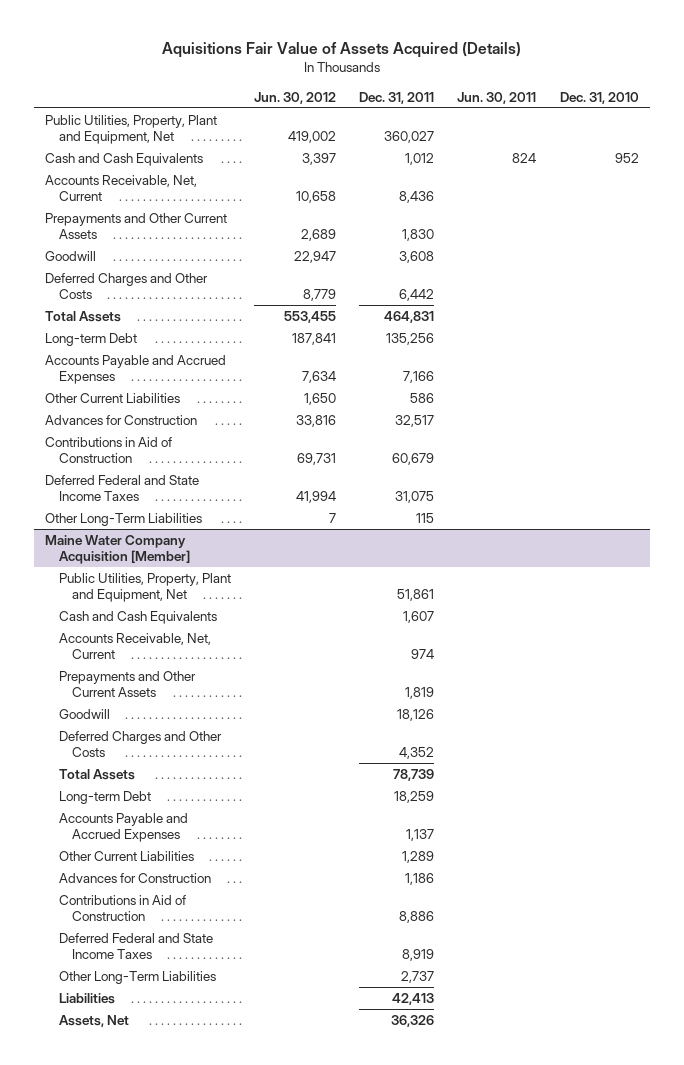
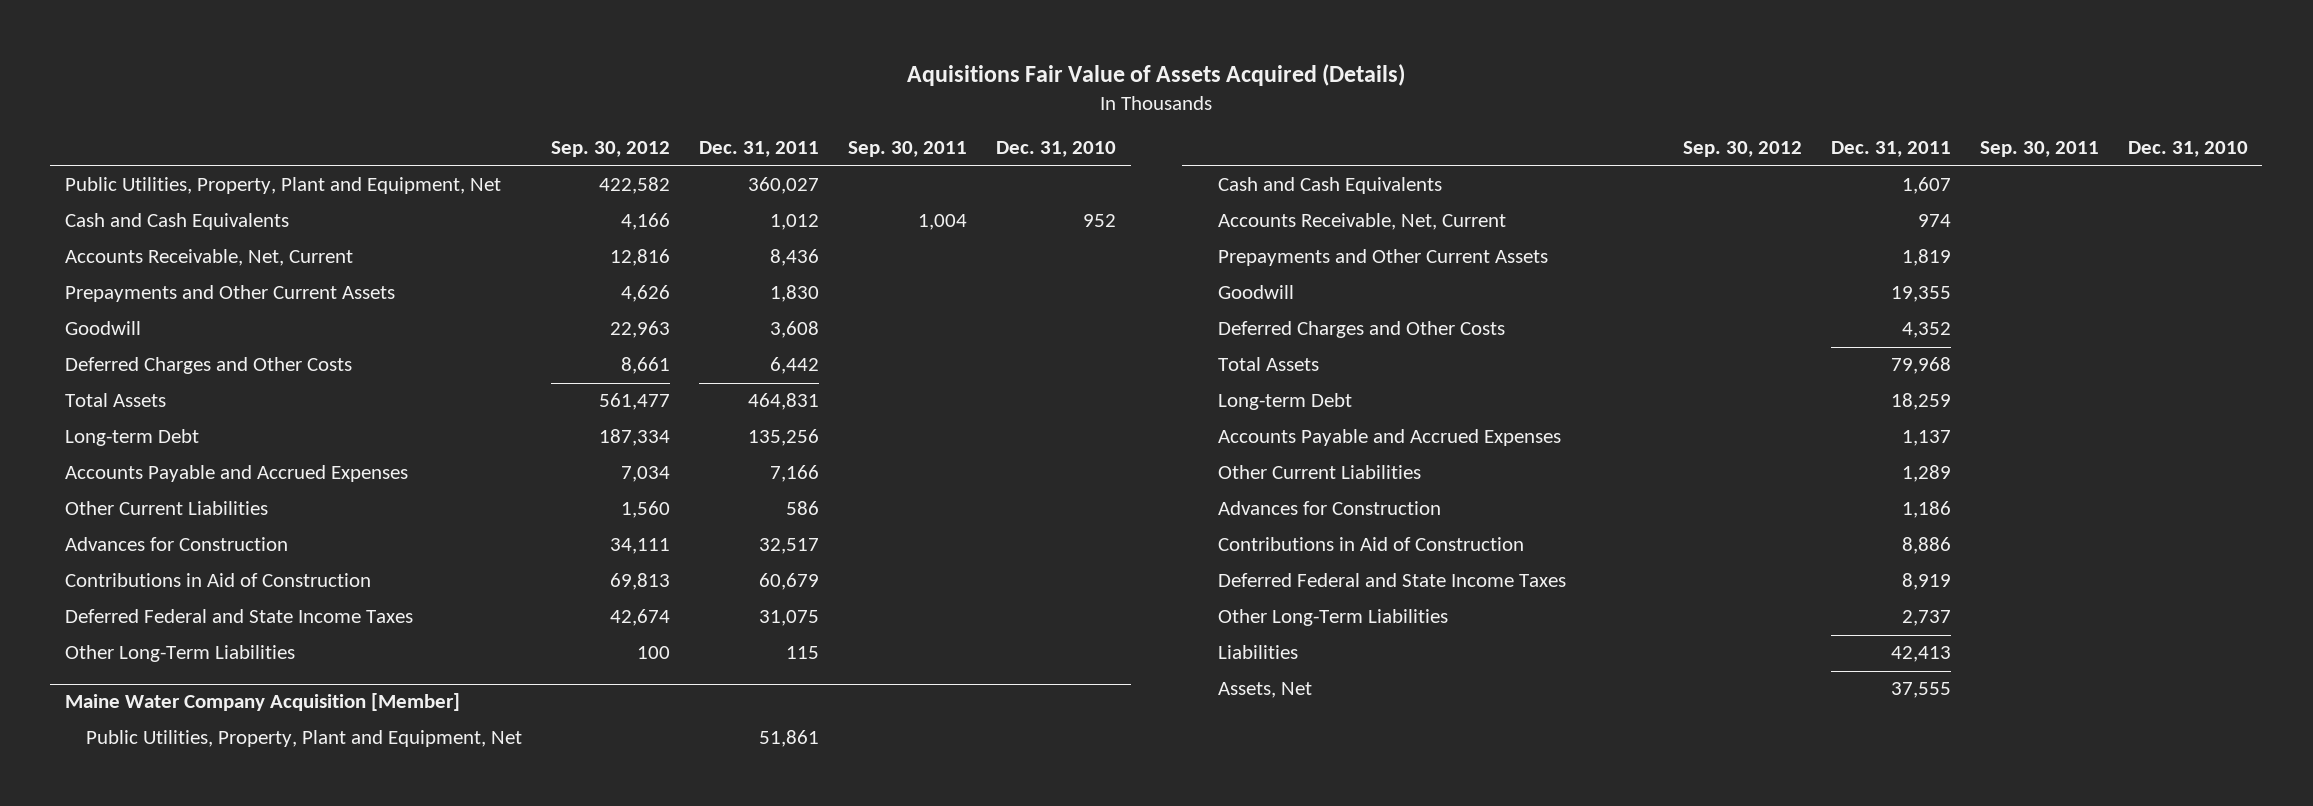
[253,91,336,104] Jun. 30, 2012 -> none
[457,91,537,104] Jun. 30, 2011 -> none
none -> [551,141,671,158] Sep. 30, 2012
none -> [848,141,968,158] Sep. 30, 2011
[397,709,435,722] 18,126 -> [1890,286,1951,303] 19,355
[393,769,435,782] 78,739 -> [1890,357,1951,375] 79,968
[391,1015,435,1028] 36,326 -> [1890,682,1951,699] 37,555

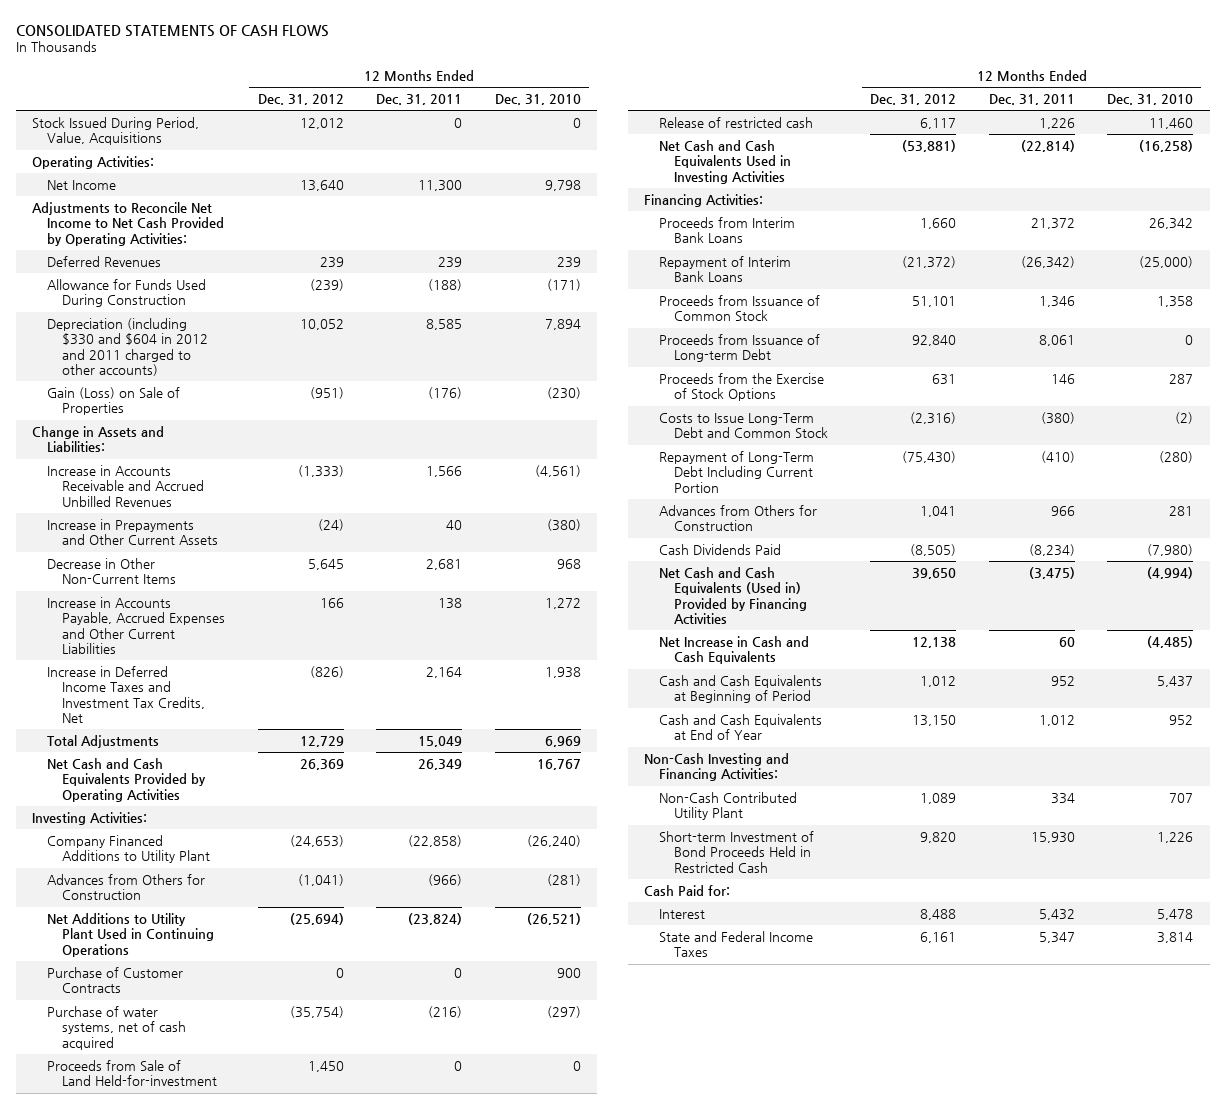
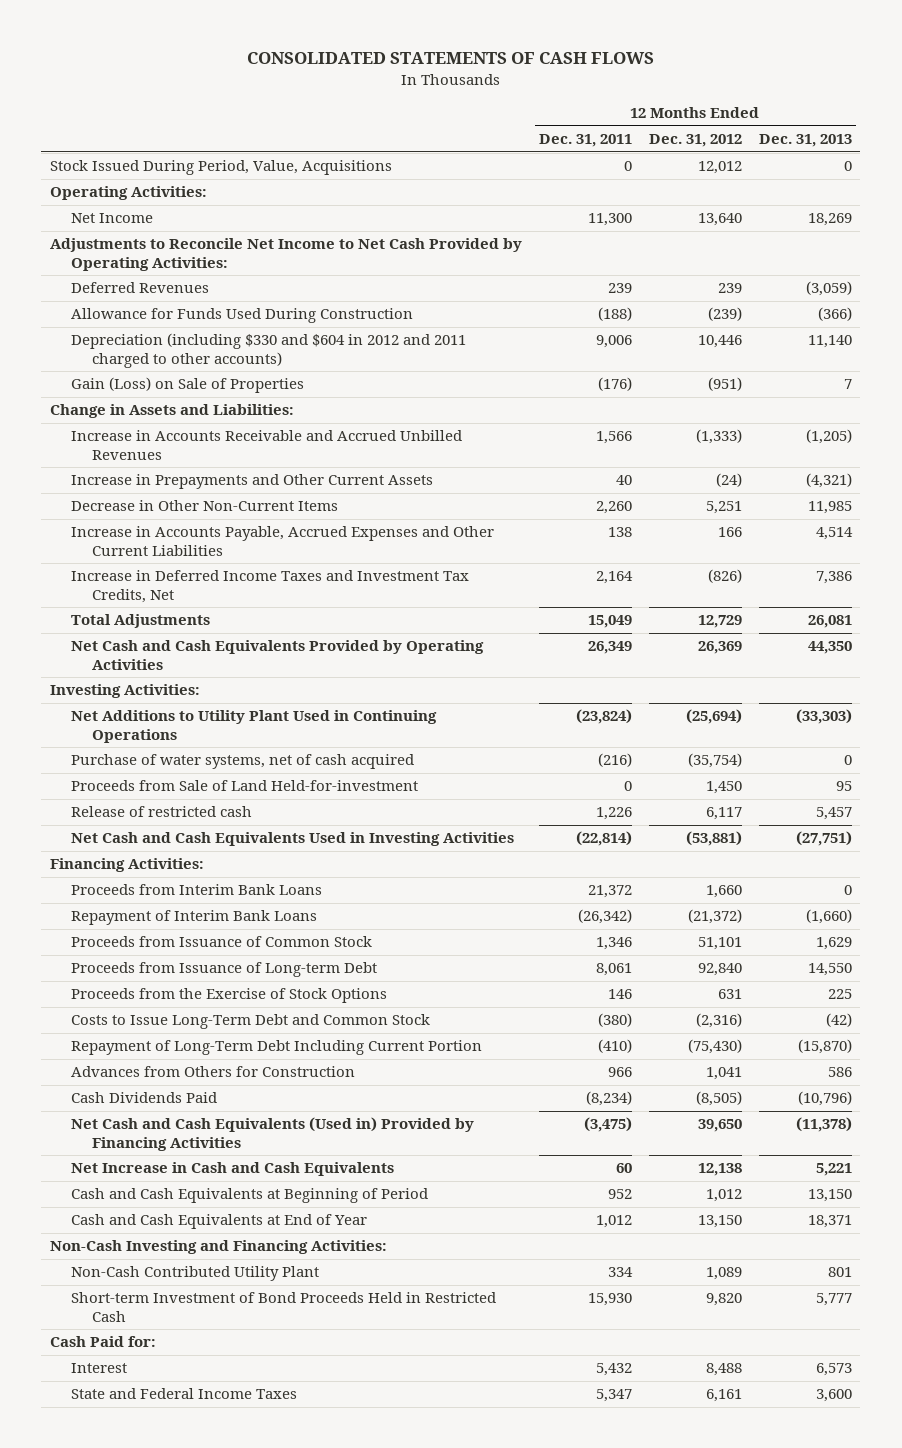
[494,93,581,105] Dec. 31, 2010 -> none
none -> [758,133,852,147] Dec. 31, 2013
[299,318,344,330] 10,052 -> [697,335,742,349] 10,446
[426,318,463,330] 8,585 -> [595,335,632,349] 9,006
[307,558,344,570] 5,645 -> [705,501,742,515] 5,251
[426,558,463,570] 2,681 -> [595,501,632,515] 2,260
[46,834,210,864] Company Financed Additions to Utility Plant -> none
[46,873,205,901] Advances from Others for Construction -> none
[46,966,183,994] Purchase of Customer Contracts -> none

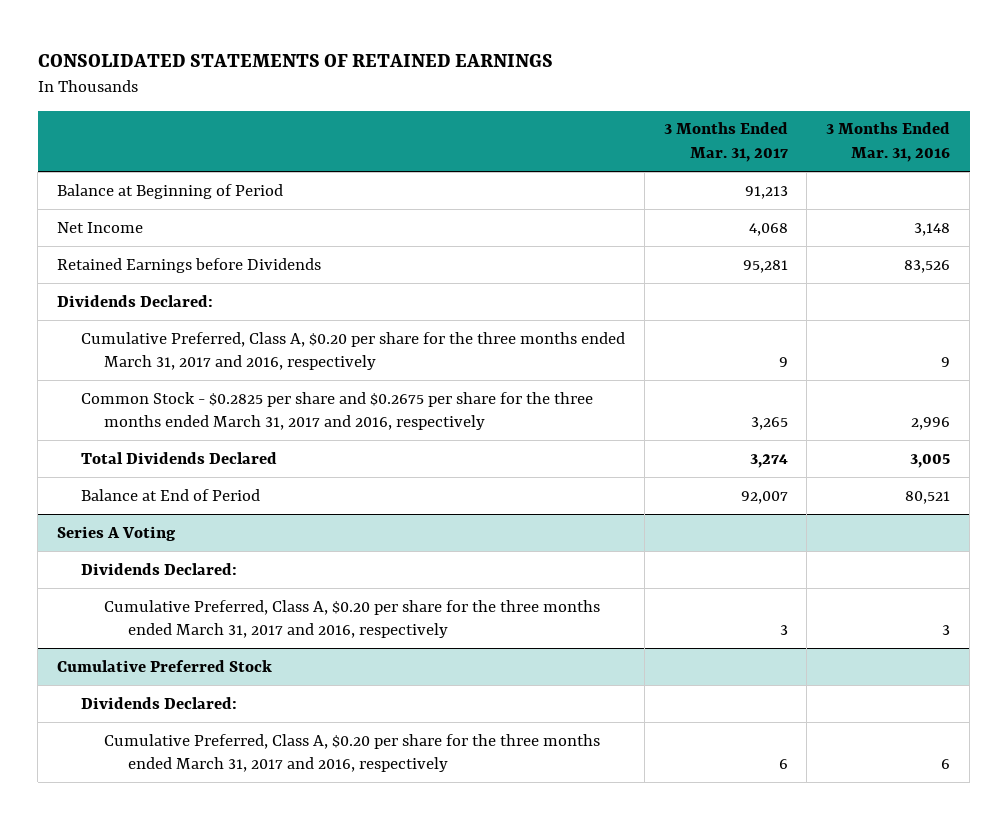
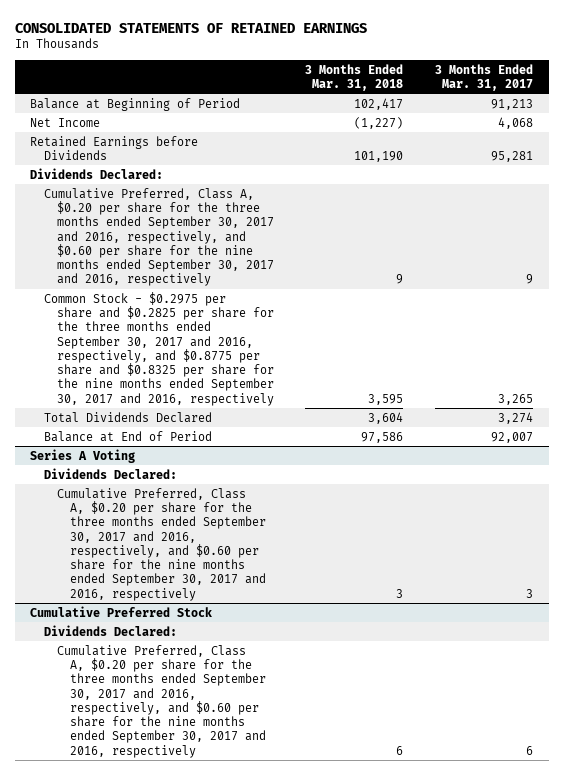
[826,122,951,163] 3 Months Ended Mar. 31, 2016 -> none
none -> [305,63,404,91] 3 Months Ended Mar. 31, 2018
[80,331,625,371] Cumulative Preferred, Class A, $0.20 per share for the three months ended March 31, 2017 and 2016, respectively -> [43,187,274,287] Cumulative Preferred, Class A, $0.20 per share for the three months ended September 30, 2017 and 2016, respectively, and $0.60 per share for the nine months ended September 30, 2017 and 2016, respectively
[80,391,593,431] Common Stock - $0.2825 per share and $0.2675 per share for the three months ended March 31, 2017 and 2016, respectively -> [43,291,274,406] Common Stock - $0.2975 per share and $0.2825 per share for the three months ended September 30, 2017 and 2016, respectively, and $0.8775 per share and $0.8325 per share for the nine months ended September 30, 2017 and 2016, respectively
[104,599,601,639] Cumulative Preferred, Class A, $0.20 per share for the three months ended March 31, 2017 and 2016, respectively -> [56,487,266,601] Cumulative Preferred, Class A, $0.20 per share for the three months ended September 30, 2017 and 2016, respectively, and $0.60 per share for the nine months ended September 30, 2017 and 2016, respectively
[104,733,601,773] Cumulative Preferred, Class A, $0.20 per share for the three months ended March 31, 2017 and 2016, respectively -> [56,644,266,758] Cumulative Preferred, Class A, $0.20 per share for the three months ended September 30, 2017 and 2016, respectively, and $0.60 per share for the nine months ended September 30, 2017 and 2016, respectively

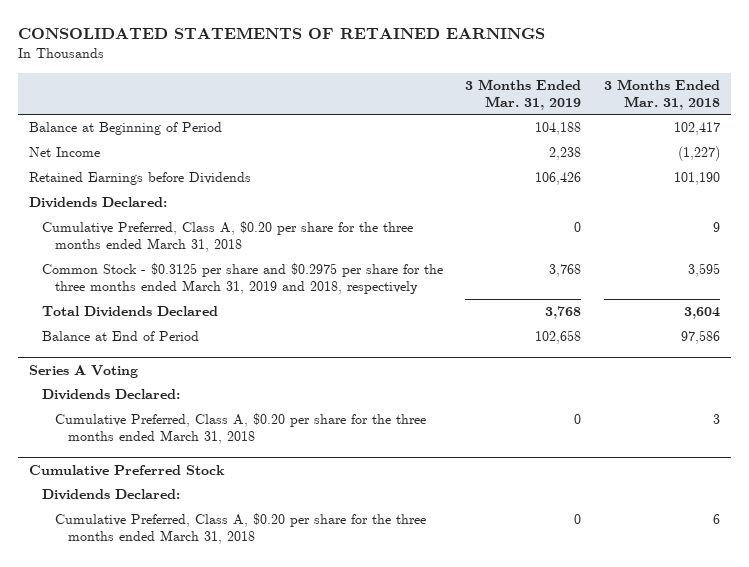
[435,63,534,91] 3 Months Ended Mar. 31, 2017 -> none
none -> [465,78,582,110] 3 Months Ended Mar. 31, 2019
[43,187,274,287] Cumulative Preferred, Class A, $0.20 per share for the three months ended September 30, 2017 and 2016, respectively, and $0.60 per share for the nine months ended September 30, 2017 and 2016, respectively -> [41,221,413,253] Cumulative Preferred, Class A, $0.20 per share for the three months ended March 31, 2018
[43,291,274,406] Common Stock - $0.2975 per share and $0.2825 per share for the three months ended September 30, 2017 and 2016, respectively, and $0.8775 per share and $0.8325 per share for the nine months ended September 30, 2017 and 2016, respectively -> [41,263,443,295] Common Stock - $0.3125 per share and $0.2975 per share for the three months ended March 31, 2019 and 2018, respectively
[56,487,266,601] Cumulative Preferred, Class A, $0.20 per share for the three months ended September 30, 2017 and 2016, respectively, and $0.60 per share for the nine months ended September 30, 2017 and 2016, respectively -> [55,413,427,445] Cumulative Preferred, Class A, $0.20 per share for the three months ended March 31, 2018
[56,644,266,758] Cumulative Preferred, Class A, $0.20 per share for the three months ended September 30, 2017 and 2016, respectively, and $0.60 per share for the nine months ended September 30, 2017 and 2016, respectively -> [55,513,427,545] Cumulative Preferred, Class A, $0.20 per share for the three months ended March 31, 2018

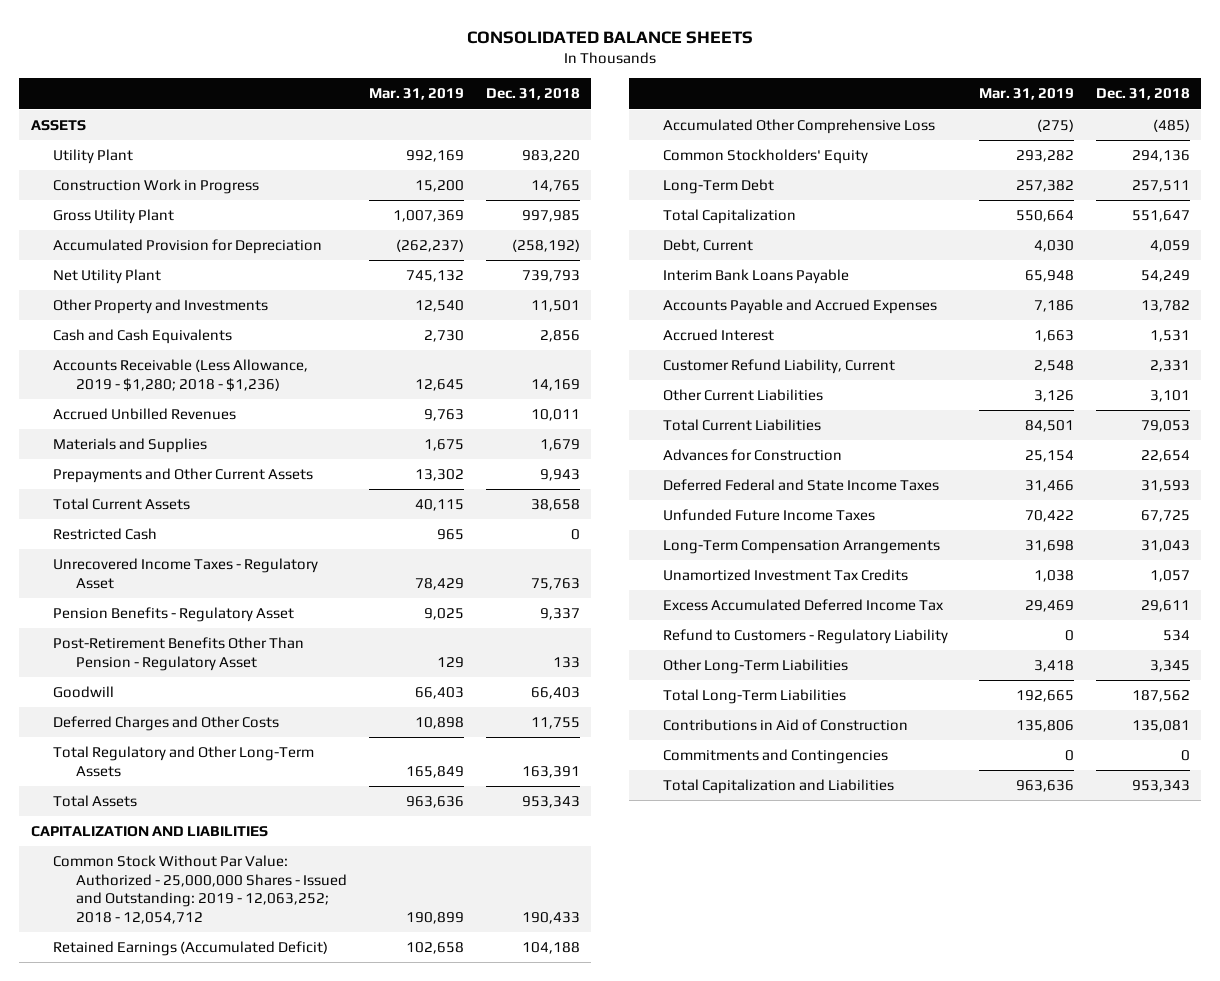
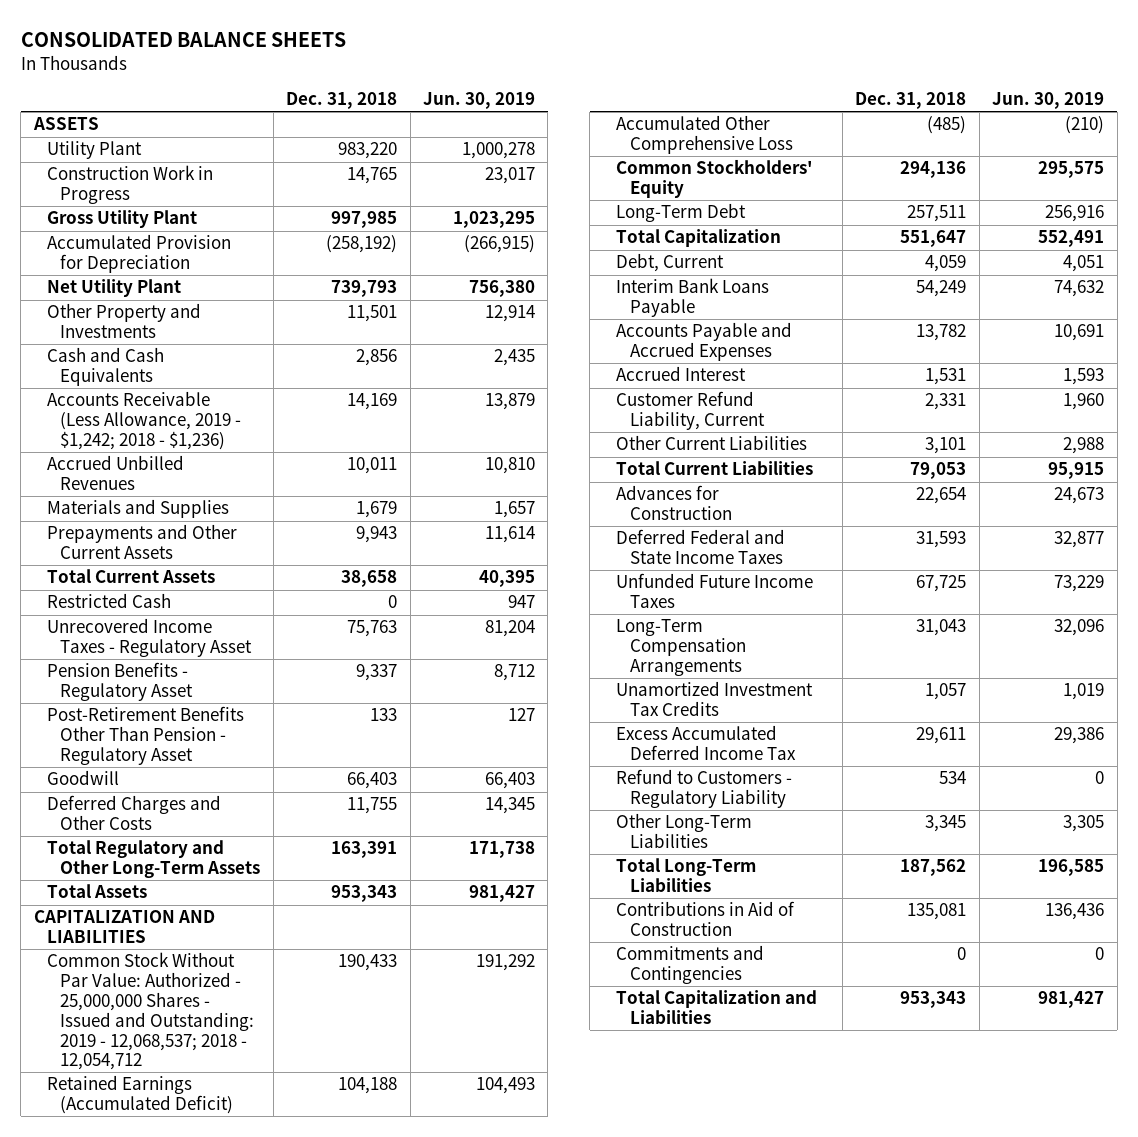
[368,88,464,101] Mar. 31, 2019 -> none
none -> [422,91,535,109] Jun. 30, 2019
[53,359,309,392] Accounts Receivable (Less Allowance, 2019 - $1,280; 2018 - $1,236) -> [47,391,242,450] Accounts Receivable (Less Allowance, 2019 - $1,242; 2018 - $1,236)
[53,855,347,924] Common Stock Without Par Value: Authorized - 25,000,000 Shares - Issued and Outstanding: 2019 - 12,063,252; 2018 - 12,054,712 -> [47,952,255,1071] Common Stock Without Par Value: Authorized - 25,000,000 Shares - Issued and Outstanding: 2019 - 12,068,537; 2018 - 12,054,712

